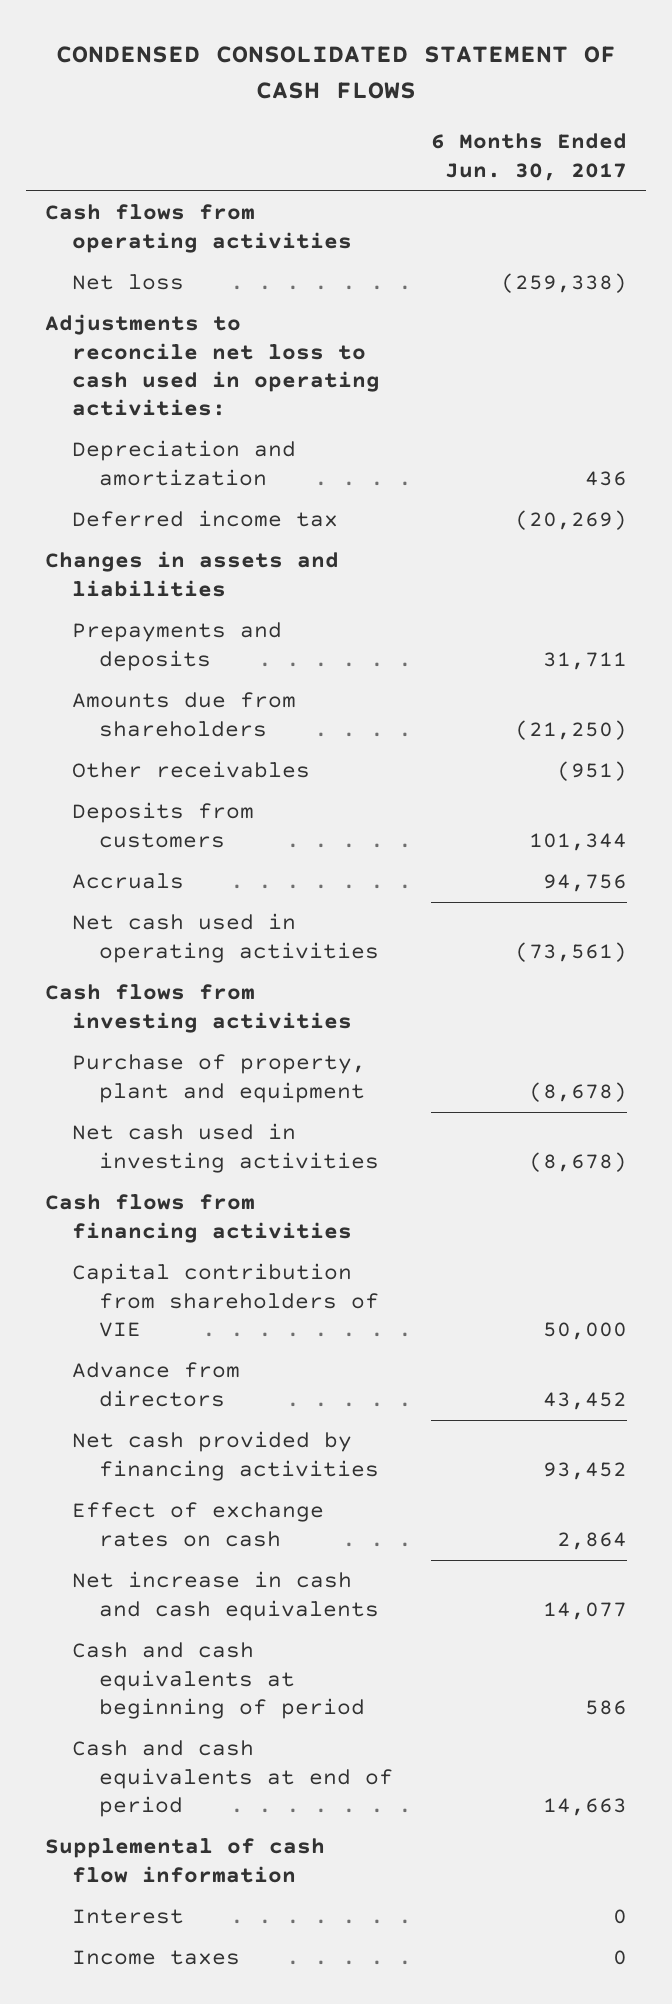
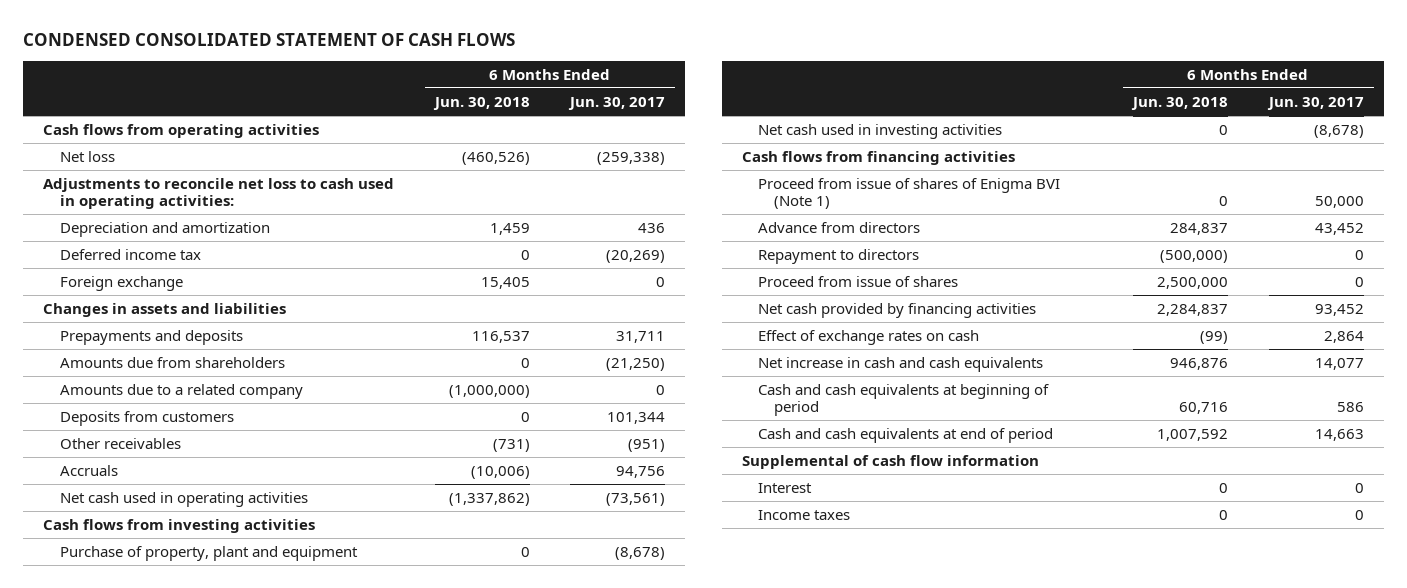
none -> [432,96,530,110] Jun. 30, 2018
none -> [59,275,183,291] Foreign exchange
none -> [59,383,303,399] Amounts due to a related company
[72,761,311,779] Other receivables -> [59,437,181,449] Other receivables
[72,1263,380,1338] Capital contribution from shareholders of VIE -> none
none -> [758,177,1061,209] Proceed from issue of shares of Enigma BVI (Note 1)
none -> [758,248,920,264] Repayment to directors
none -> [758,275,959,287] Proceed from issue of shares

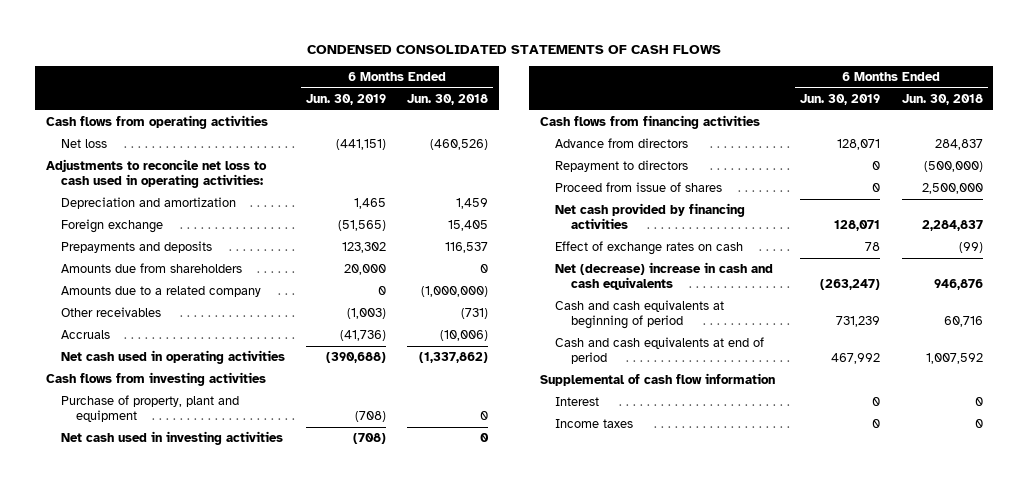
[23,33,516,47] CONDENSED CONSOLIDATED STATEMENT OF CASH FLOWS -> [307,45,722,55] CONDENSED CONSOLIDATED STATEMENTS OF CASH FLOWS
[567,96,665,110] Jun. 30, 2017 -> none
none -> [306,93,387,105] Jun. 30, 2019
[59,248,201,260] Deferred income tax -> none
[43,302,287,317] Changes in assets and liabilities -> none
[59,410,234,426] Deposits from customers -> none
[758,177,1061,209] Proceed from issue of shares of Enigma BVI (Note 1) -> none
[758,356,1044,372] Net increase in cash and cash equivalents -> [555,261,774,291] Net (decrease) increase in cash and cash equivalents

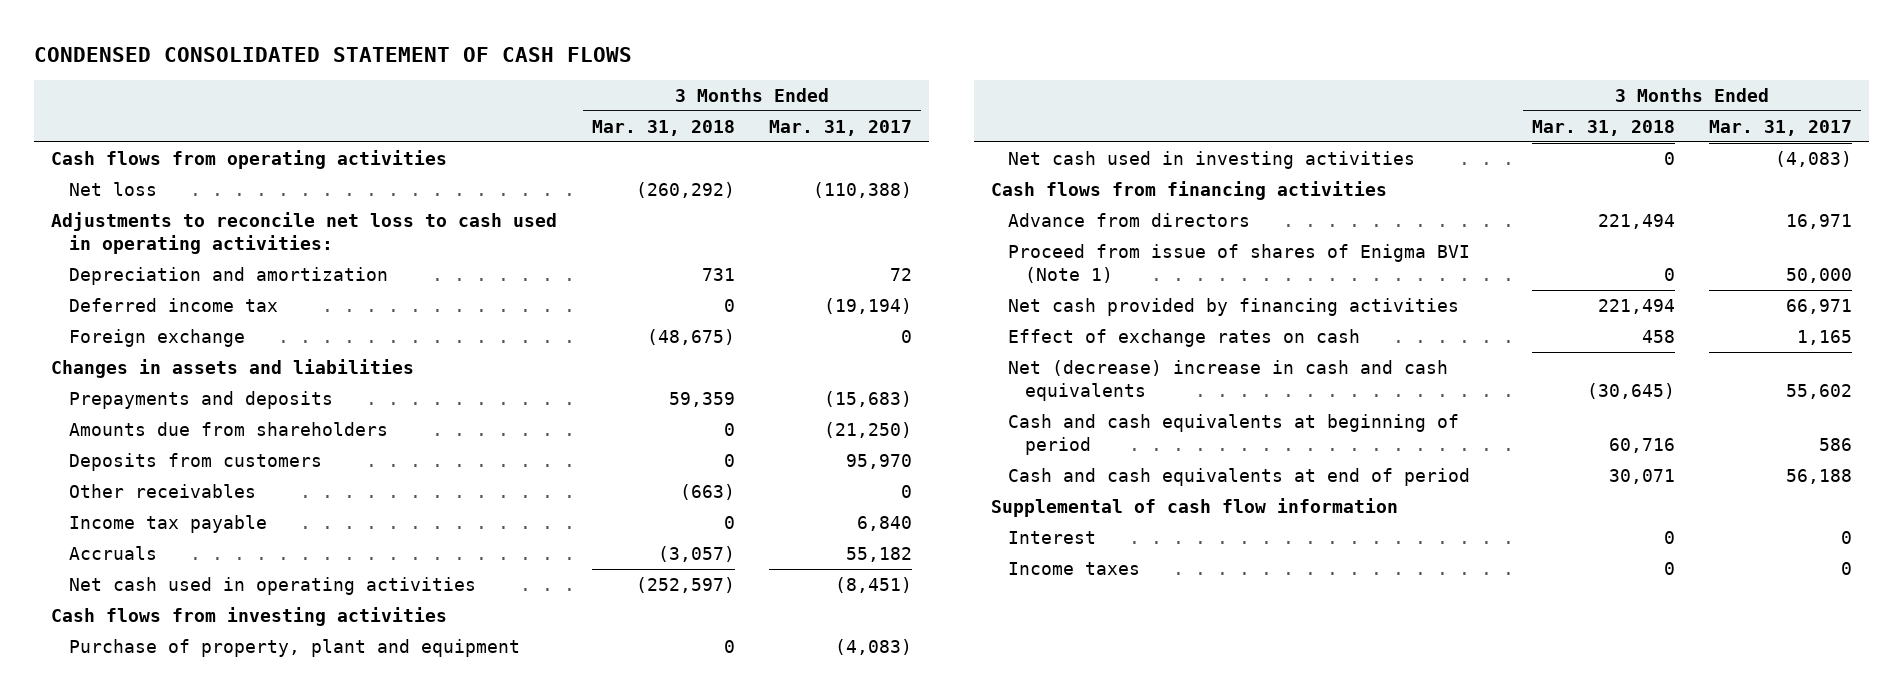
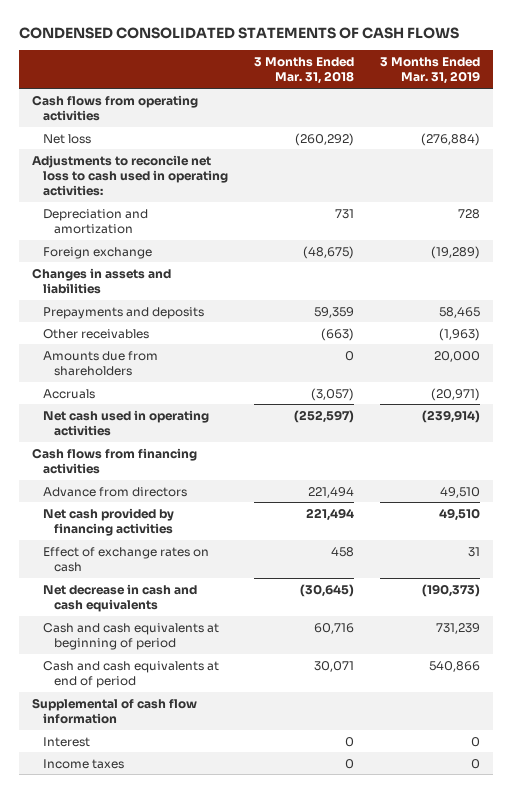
[34,47,633,63] CONDENSED CONSOLIDATED STATEMENT OF CASH FLOWS -> [19,27,460,40] CONDENSED CONSOLIDATED STATEMENTS OF CASH FLOWS
[769,119,913,136] Mar. 31, 2017 -> none
none -> [379,57,480,85] 3 Months Ended Mar. 31, 2019
[68,298,278,313] Deferred income tax -> none
[68,453,322,472] Deposits from customers -> none
[68,515,267,534] Income tax payable -> none
[68,422,388,437] Amounts due from shareholders -> [42,350,158,377] Amounts due from shareholders
[51,607,448,627] Cash flows from investing activities -> none
[68,639,520,658] Purchase of property, plant and equipment -> none
[1008,151,1416,170] Net cash used in investing activities -> none
[1008,244,1471,283] Proceed from issue of shares of Enigma BVI (Note 1) -> none
[1008,360,1449,401] Net (decrease) increase in cash and cash equivalents -> [42,583,197,613] Net decrease in cash and cash equivalents

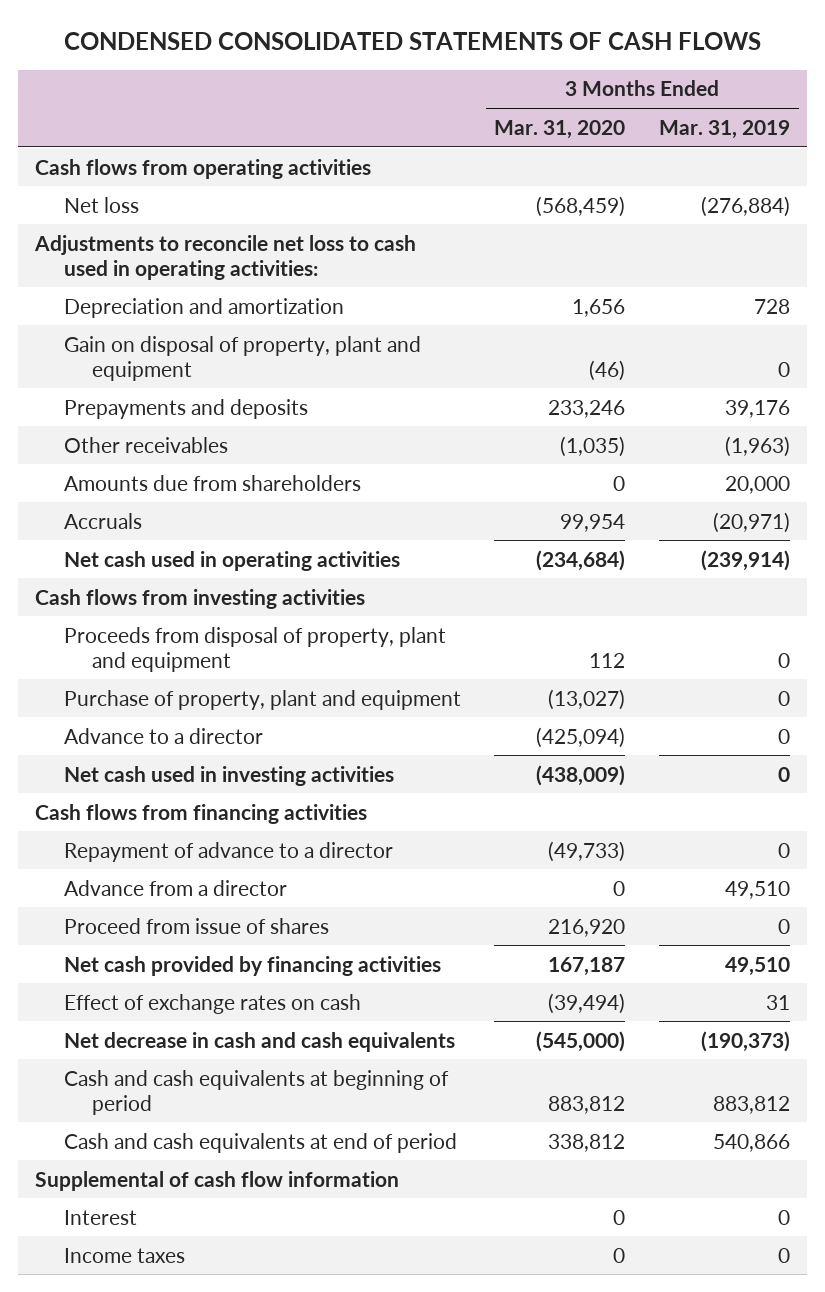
[253,57,354,85] 3 Months Ended Mar. 31, 2018 -> none
none -> [494,119,626,139] Mar. 31, 2020
[42,246,152,259] Foreign exchange -> none
[32,267,172,295] Changes in assets and liabilities -> none
none -> [63,335,421,381] Gain on disposal of property, plant and equipment
[438,306,480,318] 58,465 -> [725,399,791,418] 39,176
none -> [34,588,365,609] Cash flows from investing activities
none -> [63,626,446,672] Proceeds from disposal of property, plant and equipment
none -> [63,689,461,710] Purchase of property, plant and equipment
none -> [63,727,263,744] Advance to a director
none -> [63,765,394,786] Net cash used in investing activities
none -> [63,841,393,862] Repayment of advance to a director
[42,486,187,497] Advance from directors -> [63,879,287,896] Advance from a director
none -> [63,917,329,934] Proceed from issue of shares
[435,622,480,634] 731,239 -> [713,1095,791,1114] 883,812

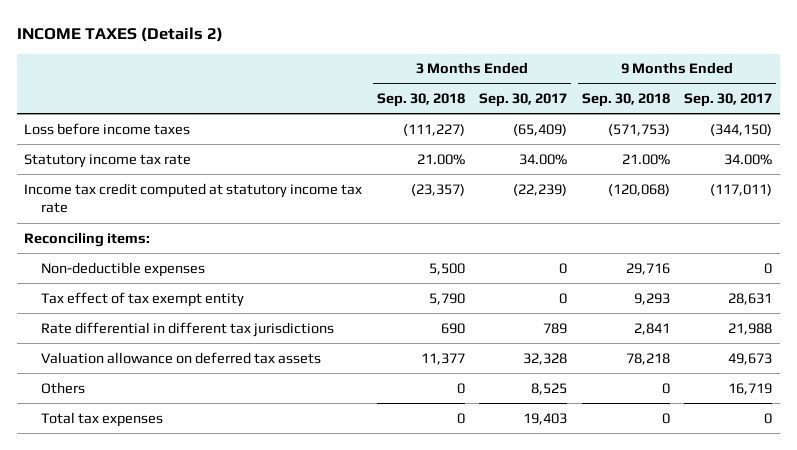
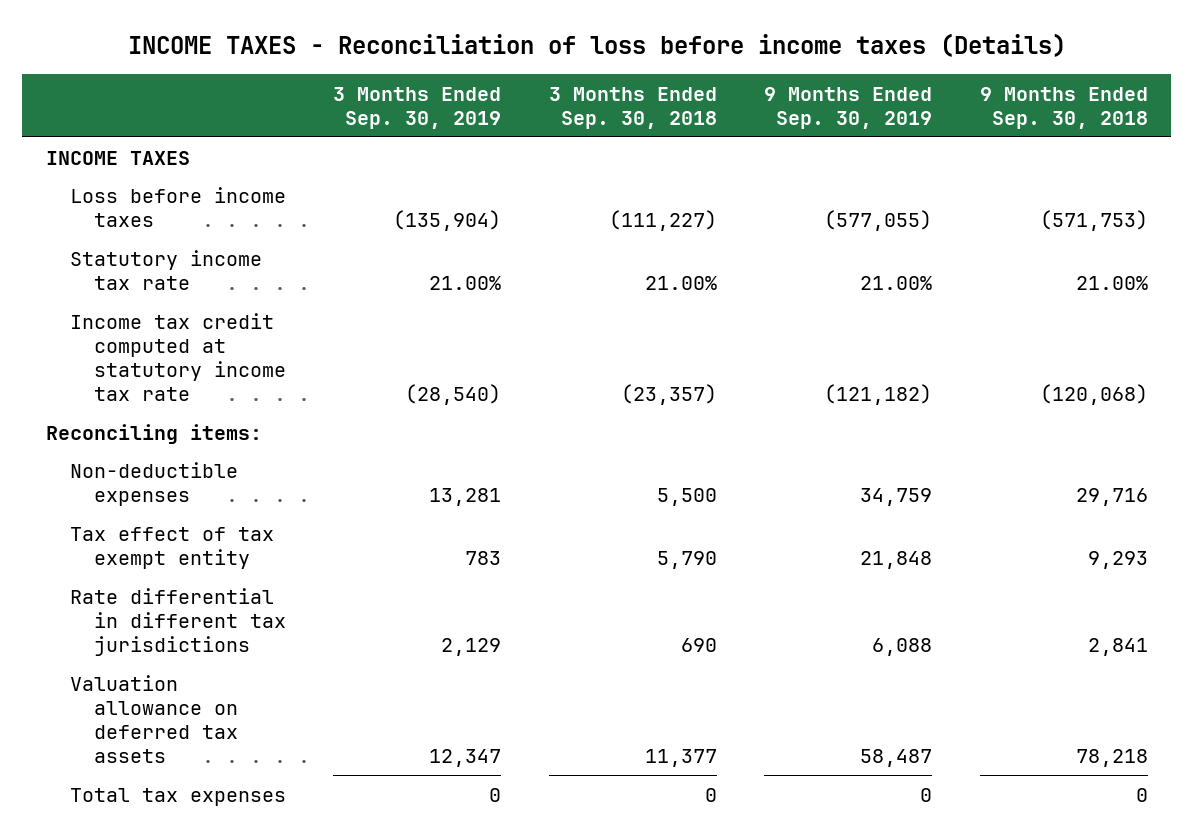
[17,27,224,43] INCOME TAXES (Details 2) -> [127,32,1066,57] INCOME TAXES - Reconciliation of loss before income taxes (Details)
[479,93,568,108] Sep. 30, 2017 -> none
[684,93,773,108] Sep. 30, 2017 -> none
none -> [333,86,502,129] 3 Months Ended Sep. 30, 2019
none -> [764,86,933,129] 9 Months Ended Sep. 30, 2019
none -> [46,150,191,165] INCOME TAXES
[41,381,86,394] Others -> none

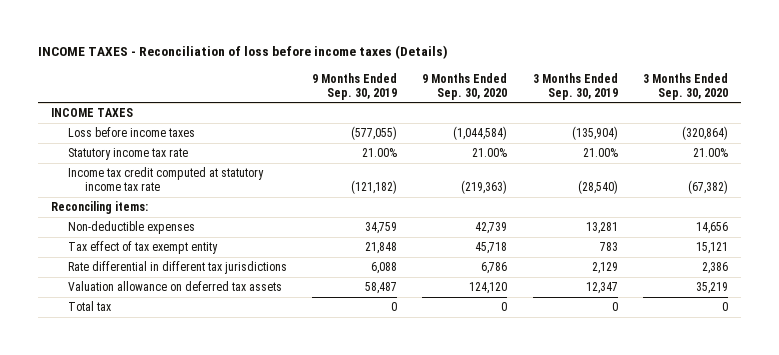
[548,86,717,129] 3 Months Ended Sep. 30, 2018 -> none
[979,86,1148,129] 9 Months Ended Sep. 30, 2018 -> none
none -> [422,72,508,100] 9 Months Ended Sep. 30, 2020
none -> [642,72,728,100] 3 Months Ended Sep. 30, 2020
[69,787,286,806] Total tax expenses -> [67,301,111,312] Total tax

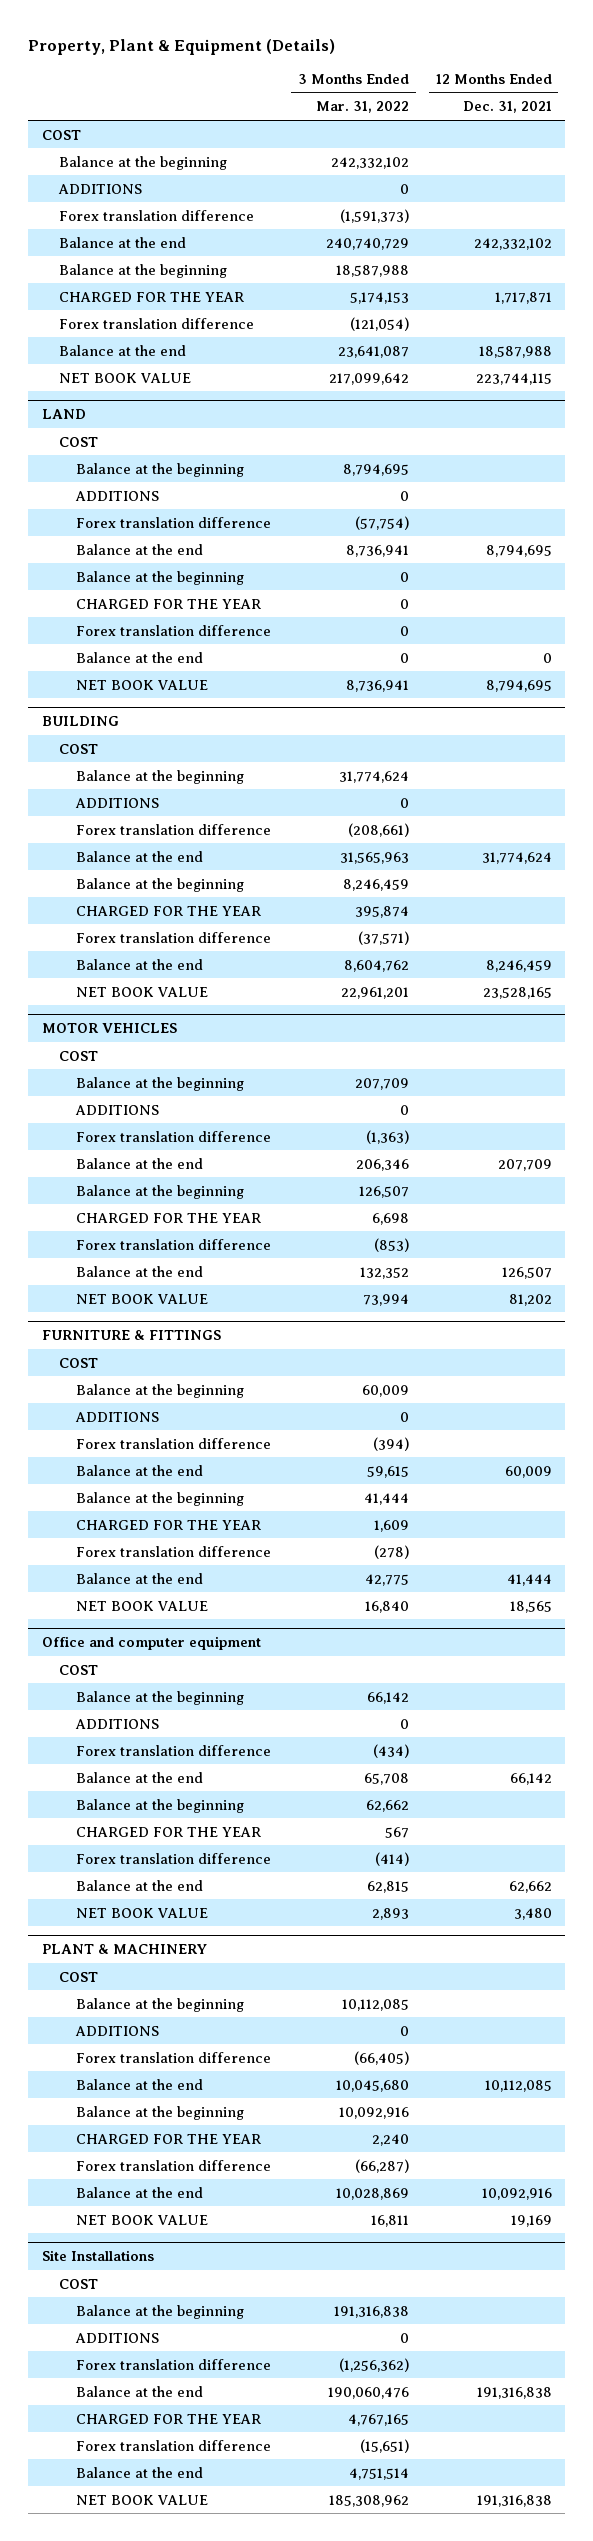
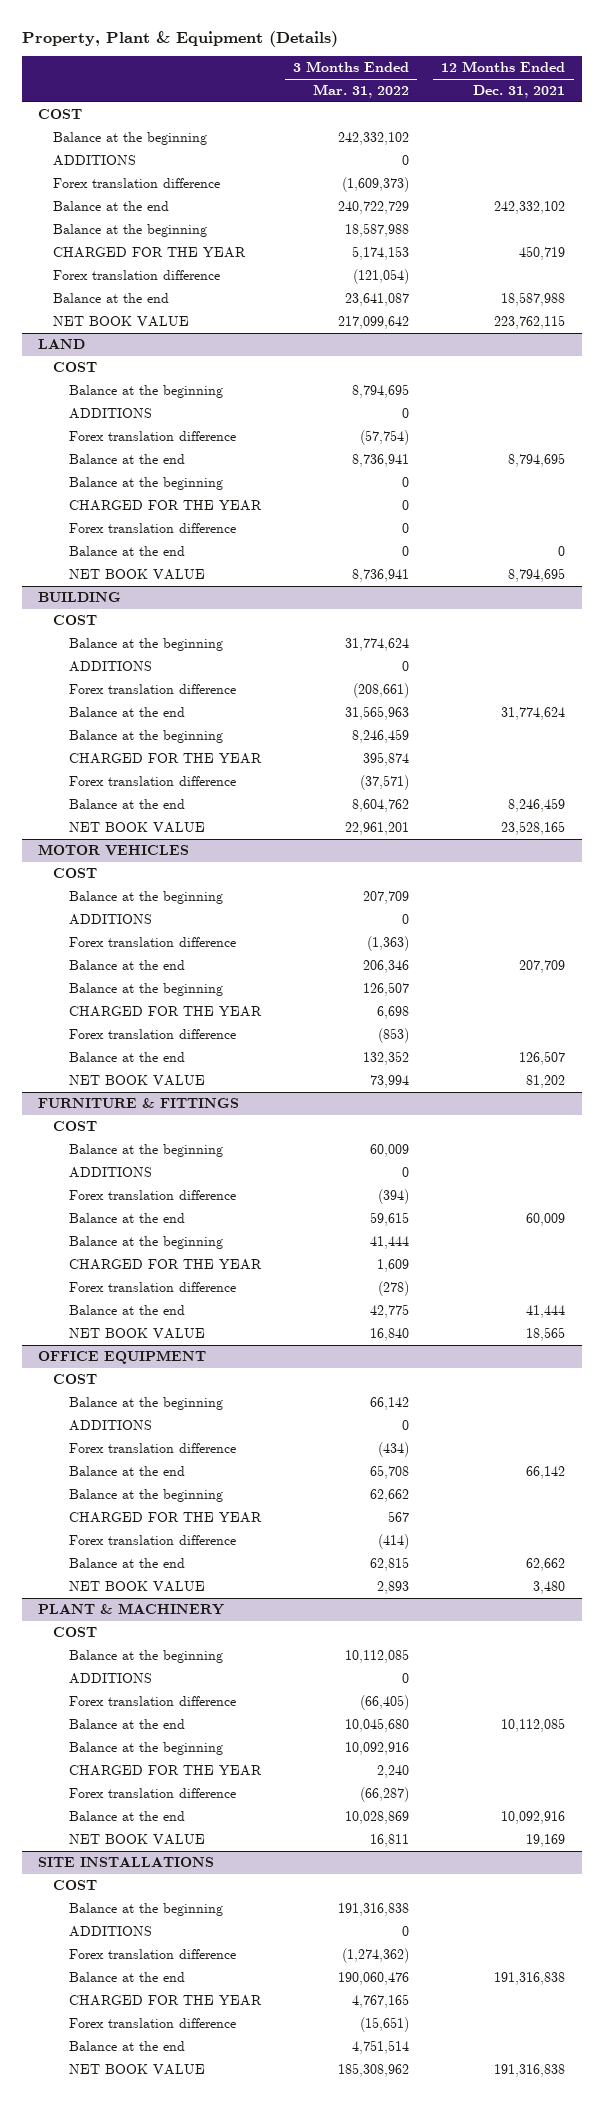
[340,208,410,223] (1,591,373) -> [342,177,410,193] (1,609,373)
[326,237,410,250] 240,740,729 -> [338,201,410,215] 240,722,729
[494,291,552,304] 1,717,871 -> [519,246,566,261] 450,719
[475,372,552,385] 223,744,115 -> [494,315,566,330] 223,762,115
[41,1636,261,1651] Office and computer equipment -> [37,1350,206,1365] OFFICE EQUIPMENT
[41,2250,154,2262] Site Installations -> [37,1857,214,1868] SITE INSTALLATIONS
[339,2357,410,2372] (1,256,362) -> [342,1948,410,1964] (1,274,362)

